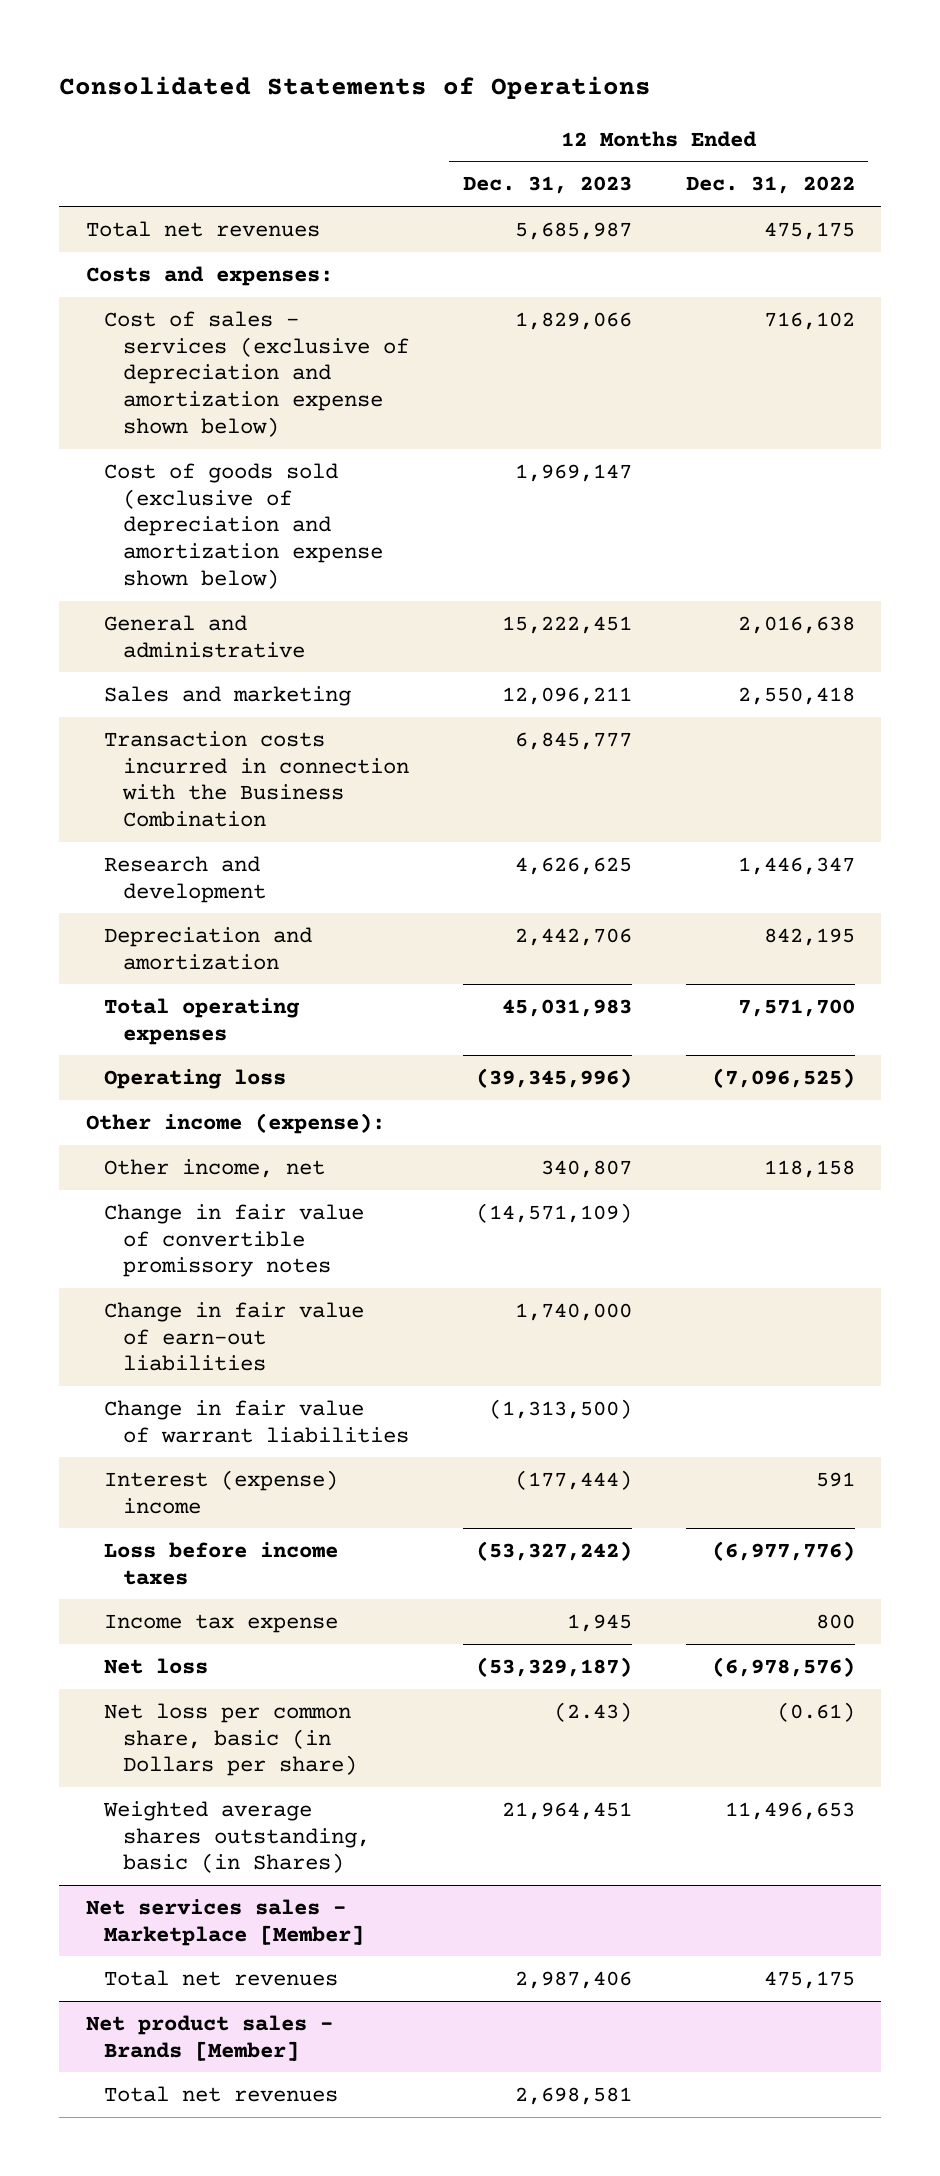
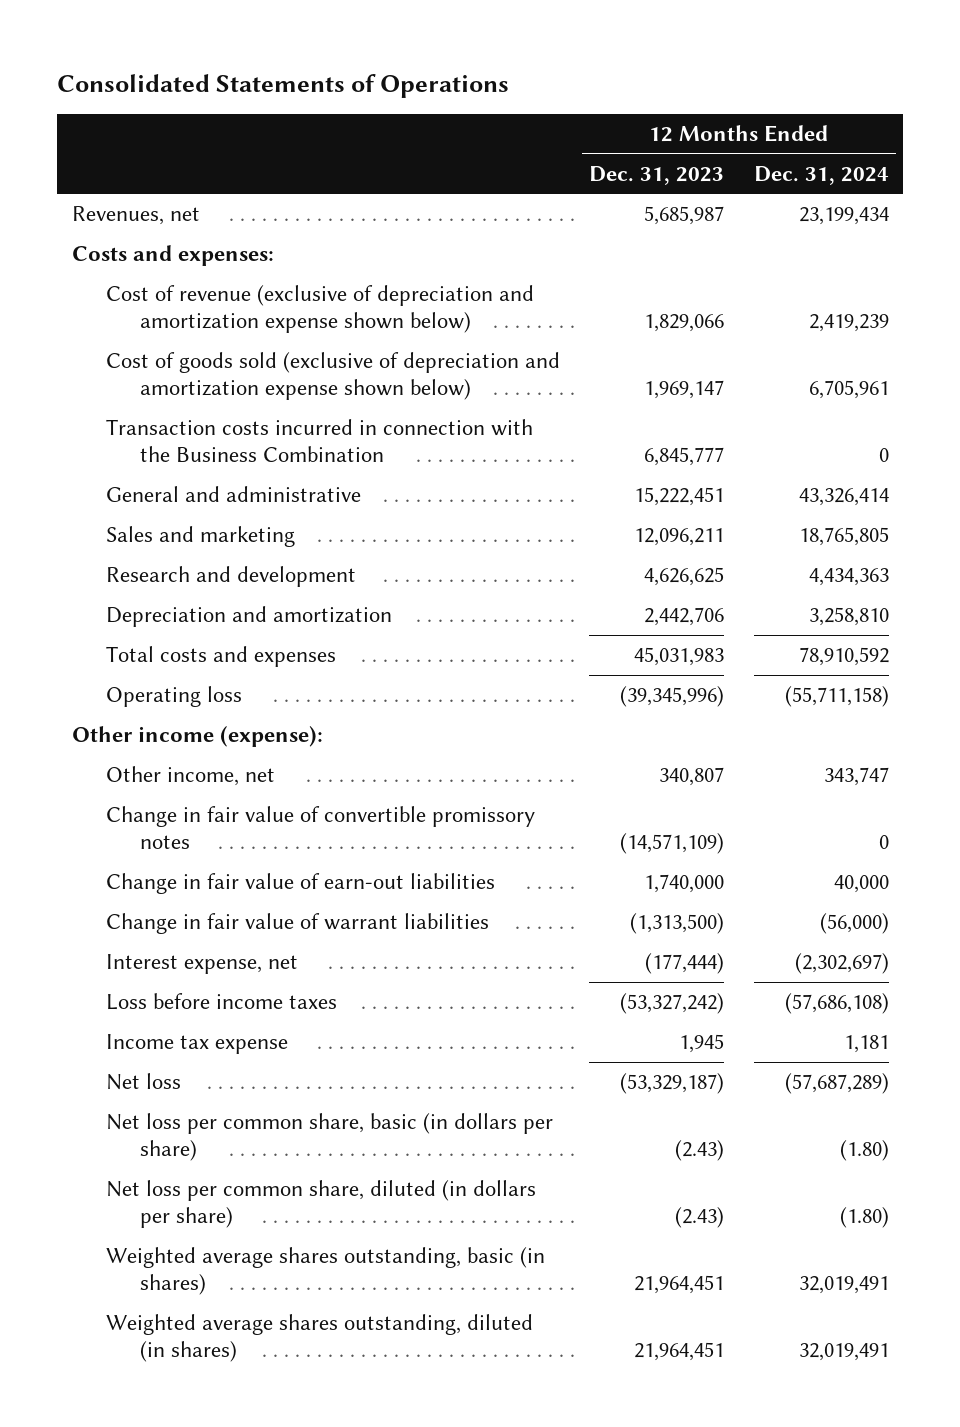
[685,176,855,195] Dec. 31, 2022 -> none
none -> [753,165,889,185] Dec. 31, 2024
[85,220,320,237] Total net revenues -> [71,206,200,226] Revenues, net
[104,310,409,437] Cost of sales - services (exclusive of depreciation and amortization expense shown below) -> [105,285,534,334] Cost of revenue (exclusive of depreciation and amortization expense shown below)
[104,730,409,828] Transaction costs incurred in connection with the Business Combination -> [105,419,533,463] Transaction costs incurred in connection with the Business Combination
[104,997,301,1045] Total operating expenses -> [105,646,336,668] Total costs and expenses
[104,1469,339,1514] Interest (expense) income -> [105,954,298,975] Interest expense, net
[85,1898,365,1946] Net services sales - Marketplace [Member] -> none
[104,1969,339,1986] Total net revenues -> none
[85,2014,333,2061] Net product sales - Brands [Member] -> none
[104,2085,339,2102] Total net revenues -> none
[104,1702,357,1777] Net loss per common share, basic (in Dollars per share) -> [105,1113,553,1162] Net loss per common share, basic (in dollars per share)
none -> [105,1180,536,1229] Net loss per common share, diluted (in dollars per share)
[103,1800,370,1874] Weighted average shares outstanding, basic (in Shares) -> [105,1247,545,1296] Weighted average shares outstanding, basic (in shares)
none -> [105,1314,533,1363] Weighted average shares outstanding, diluted (in shares)

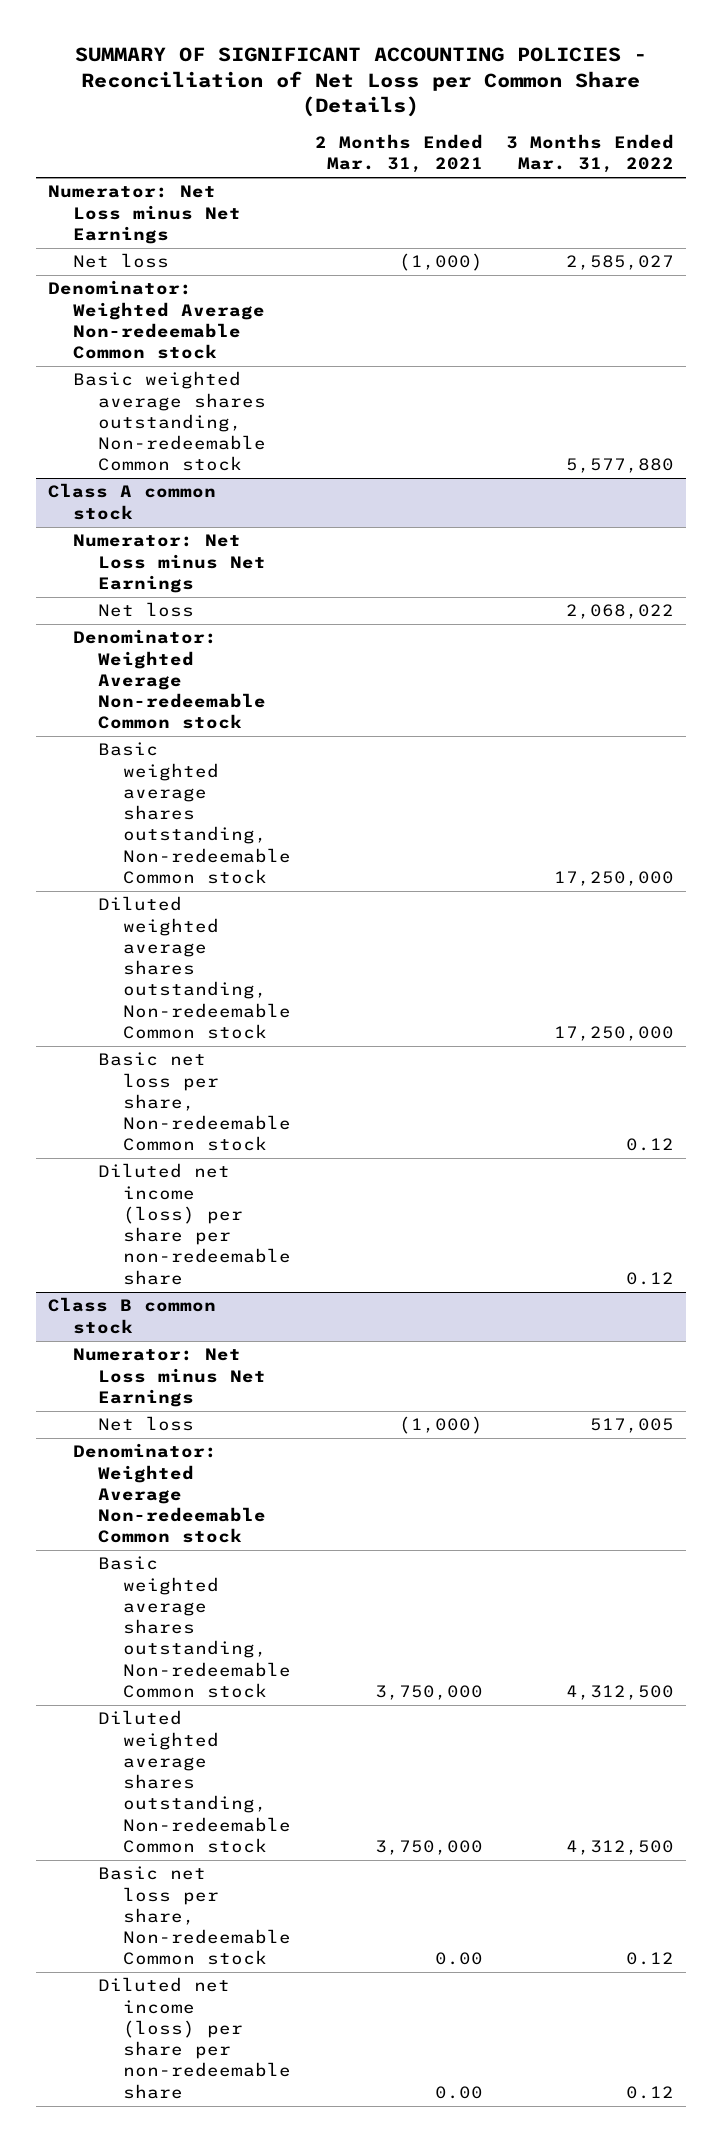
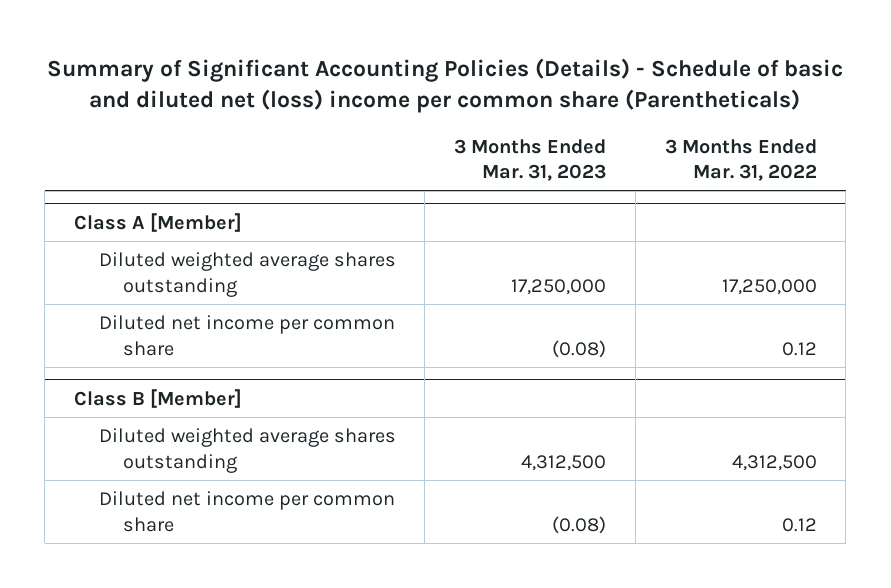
[74,47,647,118] SUMMARY OF SIGNIFICANT ACCOUNTING POLICIES - Reconciliation of Net Loss per Common Share (Details) -> [47,57,844,114] Summary of Significant Accounting Policies (Details) - Schedule of basic and diluted net (loss) income per common share (Parentheticals)
[314,133,483,174] 2 Months Ended Mar. 31, 2021 -> none
none -> [454,138,607,181] 3 Months Ended Mar. 31, 2023
[47,185,241,244] Numerator: Net Loss minus Net Earnings -> none
[72,253,169,269] Net loss -> none
[47,280,265,360] Denominator: Weighted Average Non-redeemable Common stock -> none
[72,371,266,472] Basic weighted average shares outstanding, Non-redeemable Common stock -> none
[72,534,266,593] Numerator: Net Loss minus Net Earnings -> none
[97,602,194,618] Net loss -> none
[72,629,266,730] Denominator: Weighted Average Non-redeemable Common stock -> none
[97,742,292,884] Basic weighted average shares outstanding, Non-redeemable Common stock -> none
[97,1052,292,1152] Basic net loss per share, Non-redeemable Common stock -> none
[72,1348,266,1407] Numerator: Net Loss minus Net Earnings -> none
[97,1416,194,1432] Net loss -> none
[72,1443,266,1544] Denominator: Weighted Average Non-redeemable Common stock -> none
[97,1556,292,1698] Basic weighted average shares outstanding, Non-redeemable Common stock -> none
[97,1866,292,1966] Basic net loss per share, Non-redeemable Common stock -> none
[47,483,216,520] Class A common stock -> [73,212,242,232] Class A [Member]
[97,896,292,1039] Diluted weighted average shares outstanding, Non-redeemable Common stock -> [98,252,396,297] Diluted weighted average shares outstanding
[97,1163,292,1285] Diluted net income (loss) per share per non-redeemable share -> [98,315,395,356] Diluted net income per common share
[47,1297,216,1334] Class B common stock -> [73,388,242,408] Class B [Member]
[97,1710,292,1853] Diluted weighted average shares outstanding, Non-redeemable Common stock -> [98,428,396,473] Diluted weighted average shares outstanding
[97,1977,292,2099] Diluted net income (loss) per share per non-redeemable share -> [98,491,395,532] Diluted net income per common share

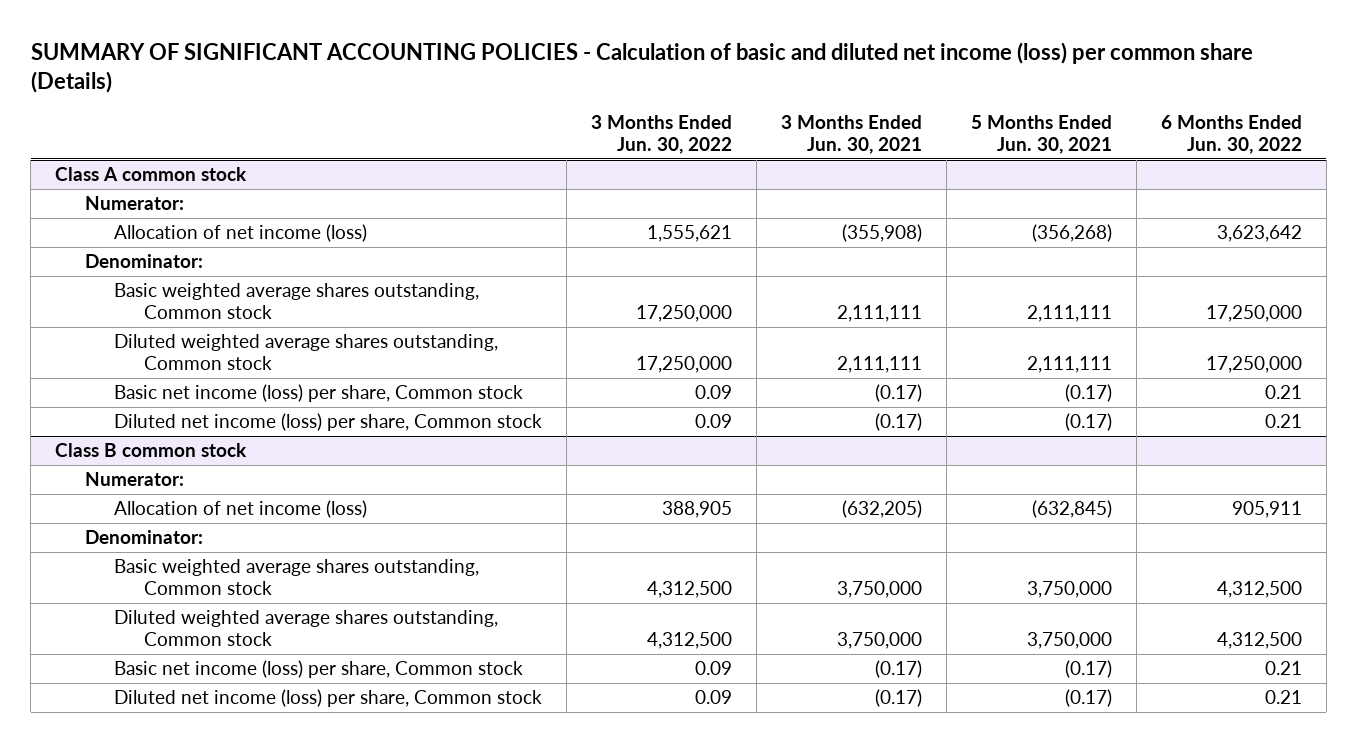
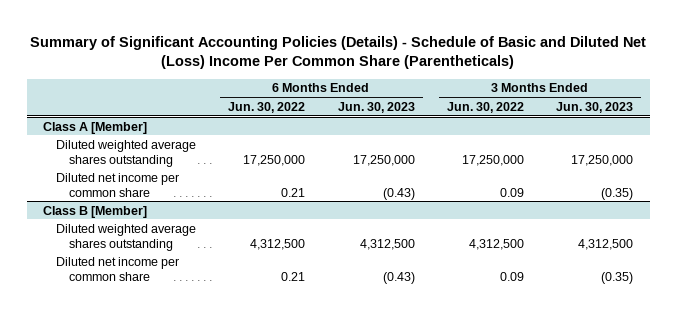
[30,41,1253,93] SUMMARY OF SIGNIFICANT ACCOUNTING POLICIES - Calculation of basic and diluted net income (loss) per common share (Details) -> [30,35,647,70] Summary of Significant Accounting Policies (Details) - Schedule of Basic and Diluted Net (Loss) Income Per Common Share (Parentheticals)
[781,115,923,155] 3 Months Ended Jun. 30, 2021 -> none
[971,115,1113,155] 5 Months Ended Jun. 30, 2021 -> none
none -> [337,101,415,113] Jun. 30, 2023
none -> [556,101,634,113] Jun. 30, 2023
[84,196,184,211] Numerator: -> none
[114,224,368,243] Allocation of net income (loss) -> none
[84,254,203,269] Denominator: -> none
[114,283,480,320] Basic weighted average shares outstanding, Common stock -> none
[114,384,524,403] Basic net income (loss) per share, Common stock -> none
[84,472,184,487] Numerator: -> none
[114,500,368,519] Allocation of net income (loss) -> none
[84,530,203,545] Denominator: -> none
[114,559,480,596] Basic weighted average shares outstanding, Common stock -> none
[114,660,524,679] Basic net income (loss) per share, Common stock -> none
[54,167,247,182] Class A common stock -> [43,121,148,134] Class A [Member]
[114,334,499,371] Diluted weighted average shares outstanding, Common stock -> [55,139,196,167] Diluted weighted average shares outstanding
[114,413,543,432] Diluted net income (loss) per share, Common stock -> [55,172,179,197] Diluted net income per common share
[54,443,247,458] Class B common stock -> [43,205,148,218] Class B [Member]
[114,610,499,647] Diluted weighted average shares outstanding, Common stock -> [55,223,196,251] Diluted weighted average shares outstanding
[114,689,543,708] Diluted net income (loss) per share, Common stock -> [55,256,179,281] Diluted net income per common share

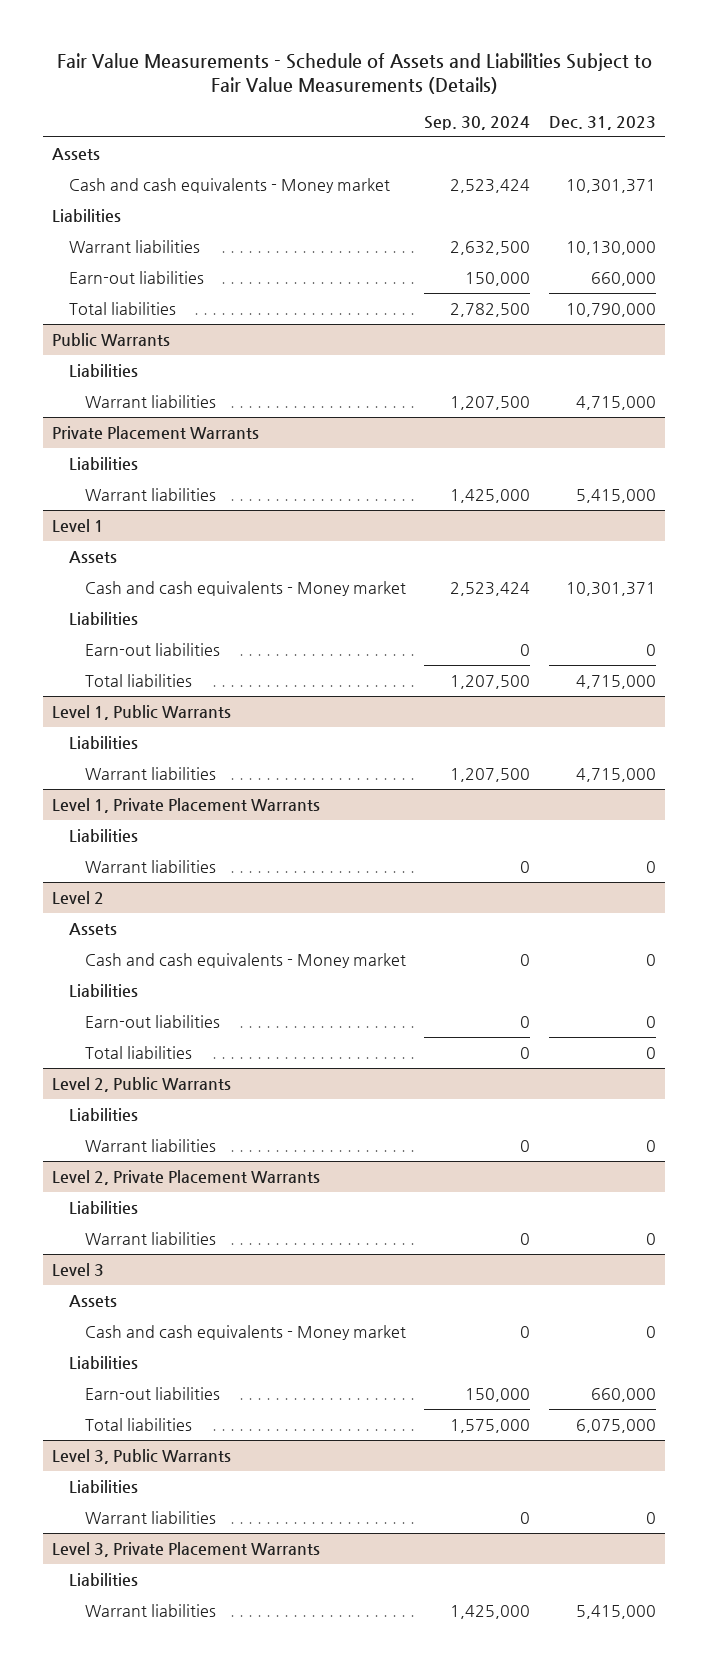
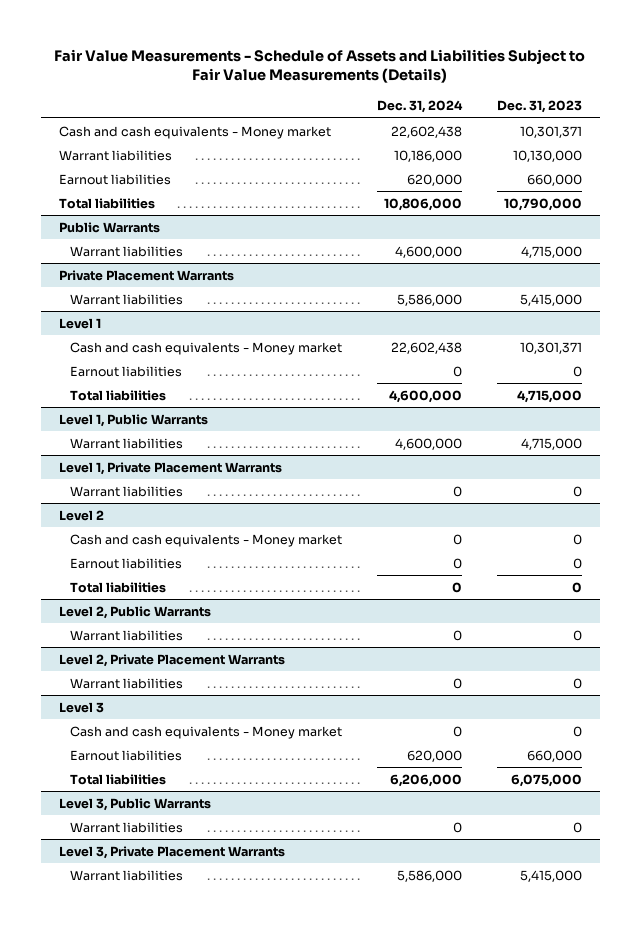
[424,115,531,130] Sep. 30, 2024 -> none
none -> [377,99,464,113] Dec. 31, 2024
[52,147,101,160] Assets -> none
[52,208,122,222] Liabilities -> none
[68,270,204,284] Earn-out liabilities -> [58,173,171,185] Earnout liabilities
[68,363,138,377] Liabilities -> none
[68,456,138,470] Liabilities -> none
[68,550,117,563] Assets -> none
[68,611,138,625] Liabilities -> none
[84,642,220,656] Earn-out liabilities -> [70,365,183,377] Earnout liabilities
[68,735,138,749] Liabilities -> none
[68,828,138,842] Liabilities -> none
[68,922,117,935] Assets -> none
[68,983,138,997] Liabilities -> none
[84,1014,220,1028] Earn-out liabilities -> [70,557,183,569] Earnout liabilities
[68,1107,138,1121] Liabilities -> none
[68,1200,138,1214] Liabilities -> none
[68,1294,117,1307] Assets -> none
[68,1355,138,1369] Liabilities -> none
[84,1386,220,1400] Earn-out liabilities -> [70,749,183,761] Earnout liabilities
[68,1479,138,1493] Liabilities -> none
[68,1572,138,1586] Liabilities -> none

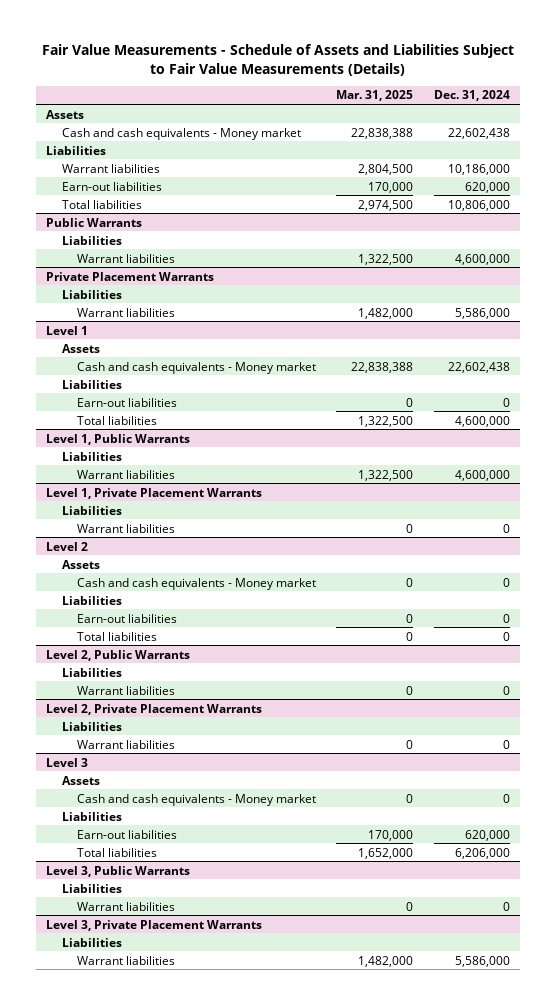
[497,99,583,113] Dec. 31, 2023 -> none
none -> [336,90,414,102] Mar. 31, 2025
none -> [46,109,85,119] Assets
none -> [46,145,107,155] Liabilities
[58,173,171,185] Earnout liabilities -> [61,181,162,191] Earn-out liabilities
none -> [61,235,122,245] Liabilities
none -> [61,289,122,299] Liabilities
none -> [61,343,100,353] Assets
none -> [61,379,122,389] Liabilities
[70,365,183,377] Earnout liabilities -> [77,397,178,407] Earn-out liabilities
none -> [61,451,122,461] Liabilities
none -> [61,505,122,515] Liabilities
none -> [61,559,100,569] Assets
none -> [61,595,122,605] Liabilities
[70,557,183,569] Earnout liabilities -> [77,613,178,623] Earn-out liabilities
none -> [61,667,122,677] Liabilities
none -> [61,721,122,731] Liabilities
none -> [61,775,100,785] Assets
none -> [61,811,122,821] Liabilities
[70,749,183,761] Earnout liabilities -> [77,829,178,839] Earn-out liabilities
none -> [61,883,122,893] Liabilities
none -> [61,937,122,947] Liabilities

